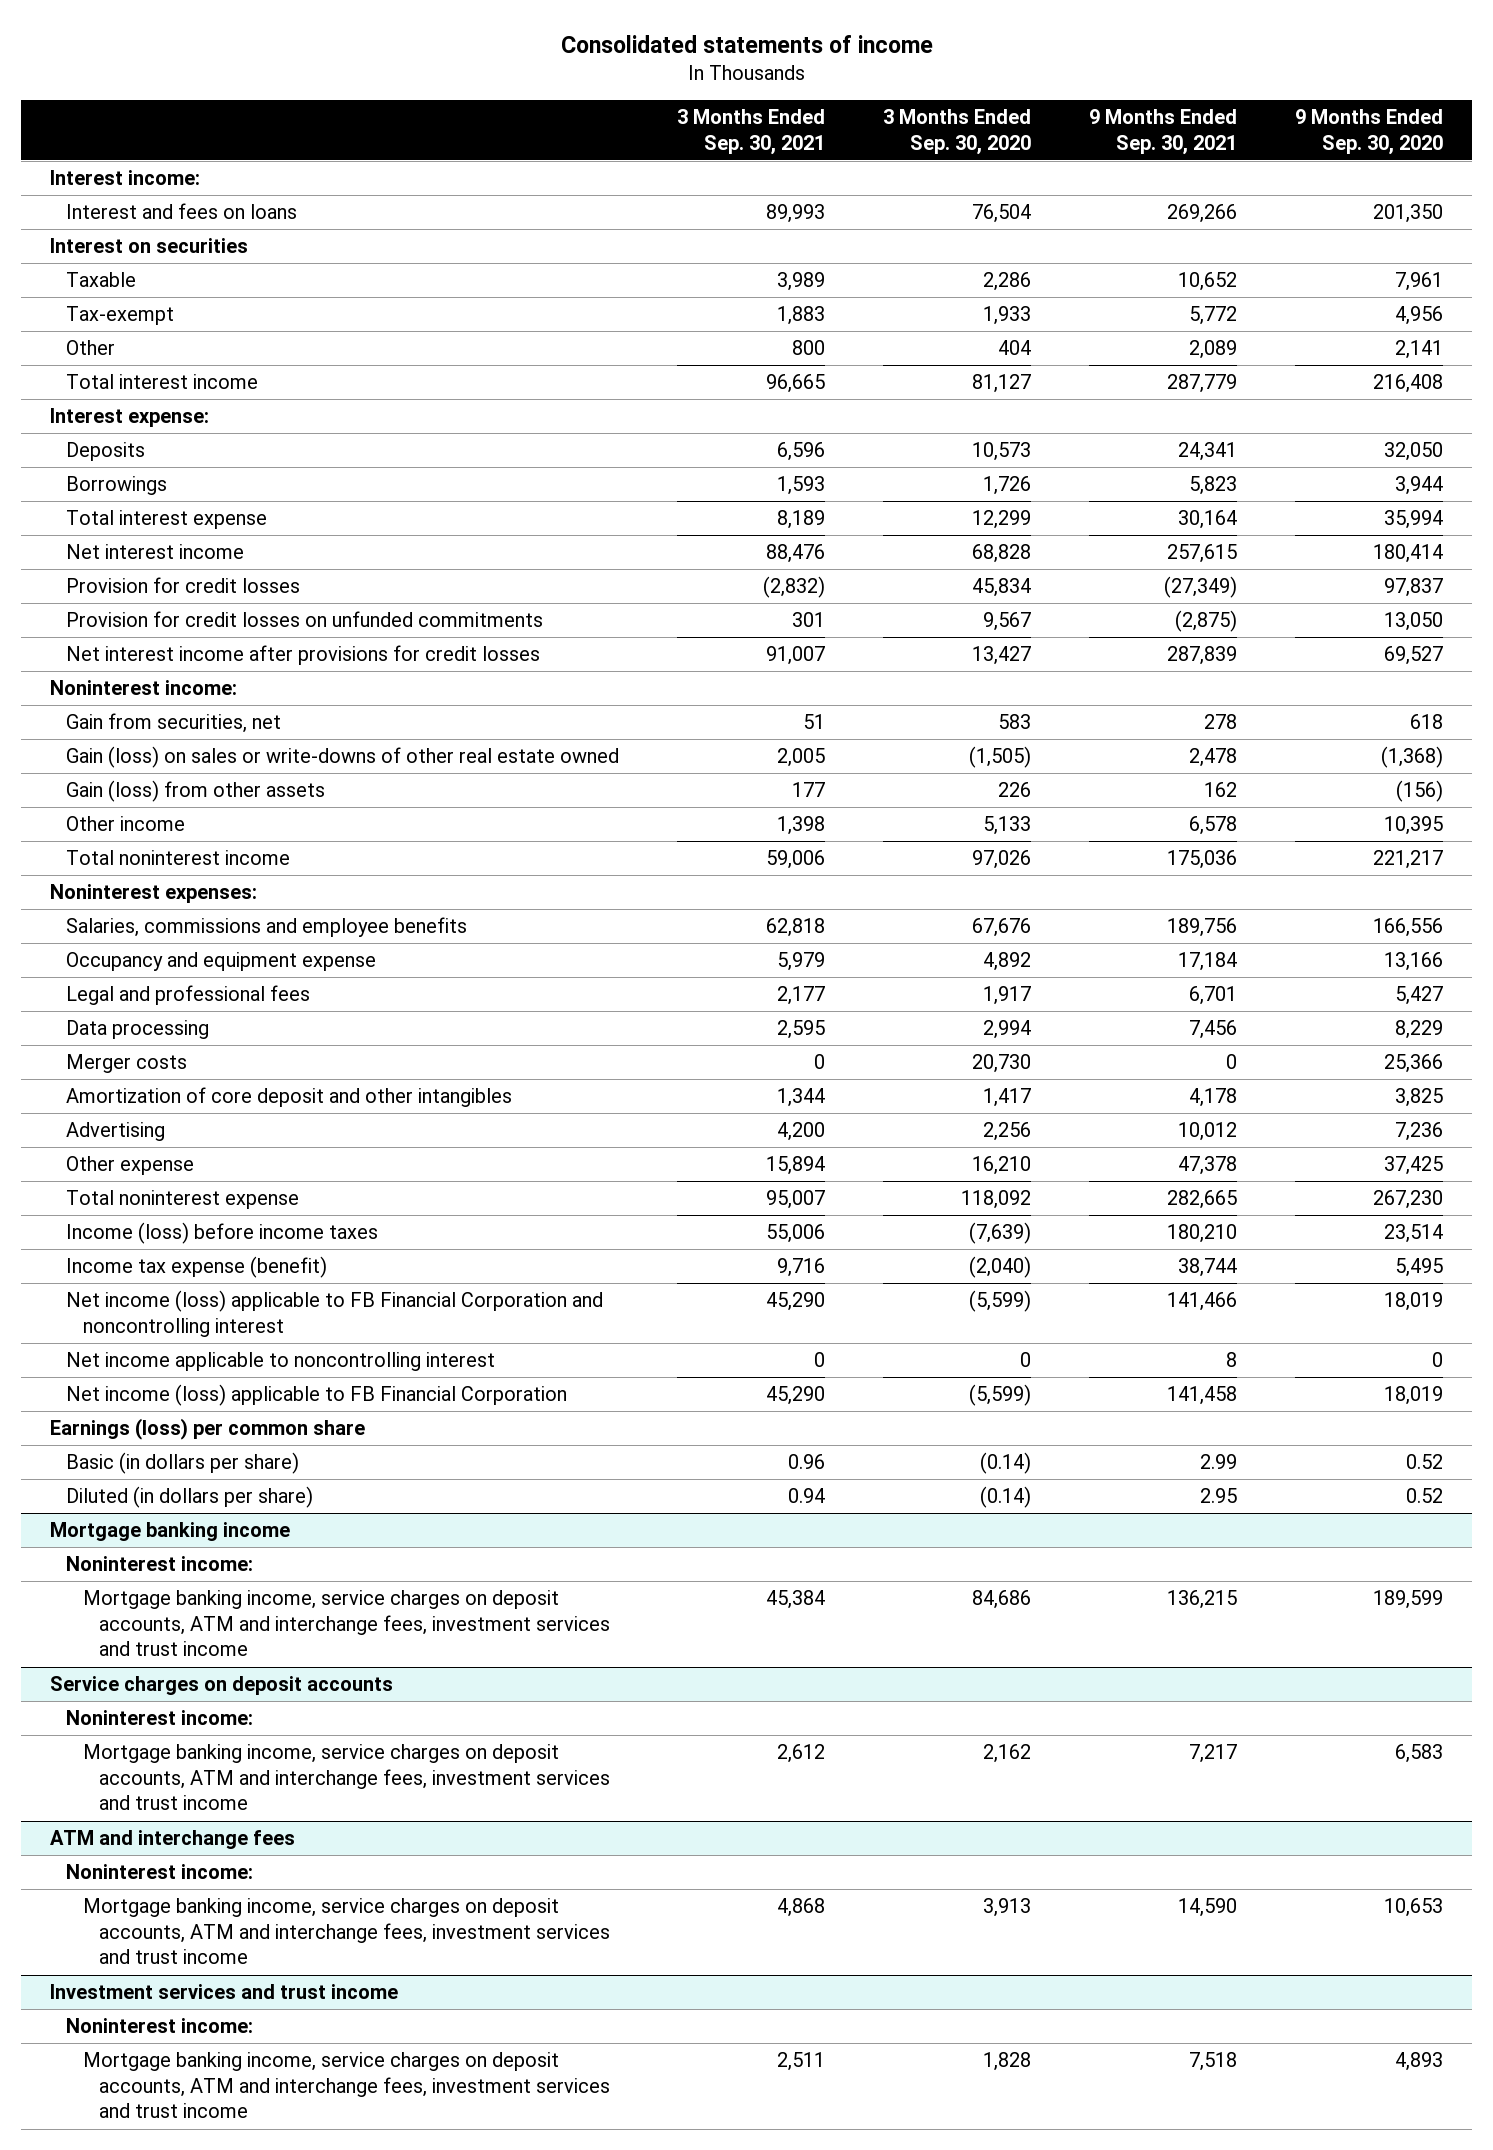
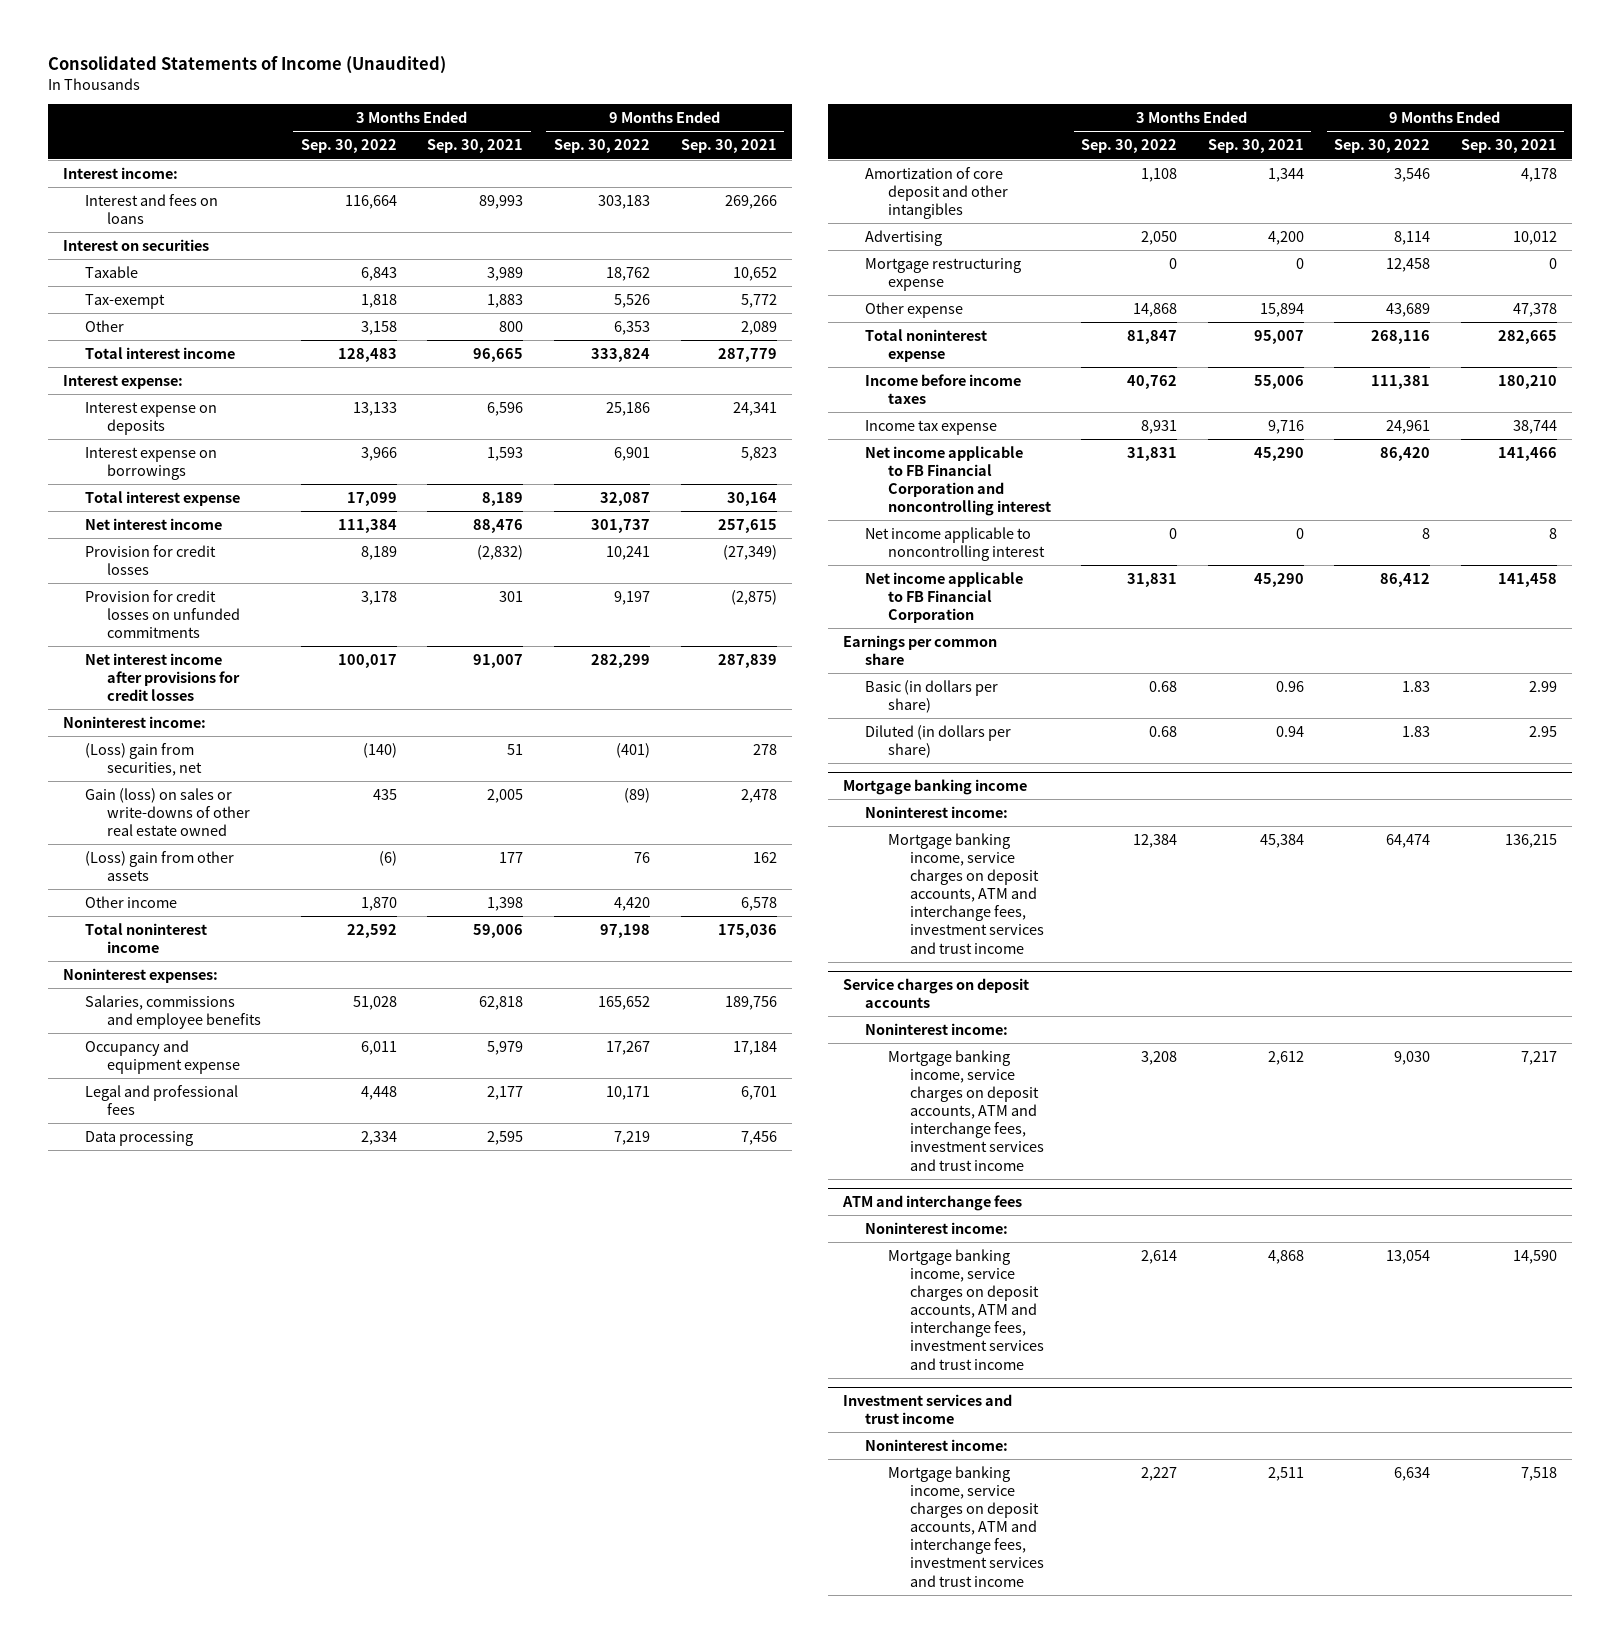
[560,34,933,53] Consolidated statements of income -> [47,56,446,75] Consolidated Statements of Income (Unaudited)
[883,109,1032,155] 3 Months Ended Sep. 30, 2020 -> none
[1294,109,1443,155] 9 Months Ended Sep. 30, 2020 -> none
none -> [300,139,397,154] Sep. 30, 2022
none -> [553,139,650,154] Sep. 30, 2022
[66,442,146,462] Deposits -> [85,401,218,435] Interest expense on deposits
[66,476,168,496] Borrowings -> [85,446,218,480] Interest expense on borrowings
[66,713,282,734] Gain from securities, net -> [85,742,203,776] (Loss) gain from securities, net
[66,780,326,803] Gain (loss) from other assets -> [85,850,235,881] (Loss) gain from other assets
[66,1054,188,1074] Merger costs -> none
none -> [865,257,1022,291] Mortgage restructuring expense
[66,1222,379,1245] Income (loss) before income taxes -> [865,373,1022,404] Income before income taxes
[66,1256,328,1279] Income tax expense (benefit) -> [865,419,998,435] Income tax expense
[66,1290,604,1337] Net income (loss) applicable to FB Financial Corporation and noncontrolling interest -> [865,445,1051,517] Net income applicable to FB Financial Corporation and noncontrolling interest
[66,1384,568,1407] Net income (loss) applicable to FB Financial Corporation -> [865,571,1024,624] Net income applicable to FB Financial Corporation
[50,1418,366,1441] Earnings (loss) per common share -> [843,634,998,665] Earnings per common share

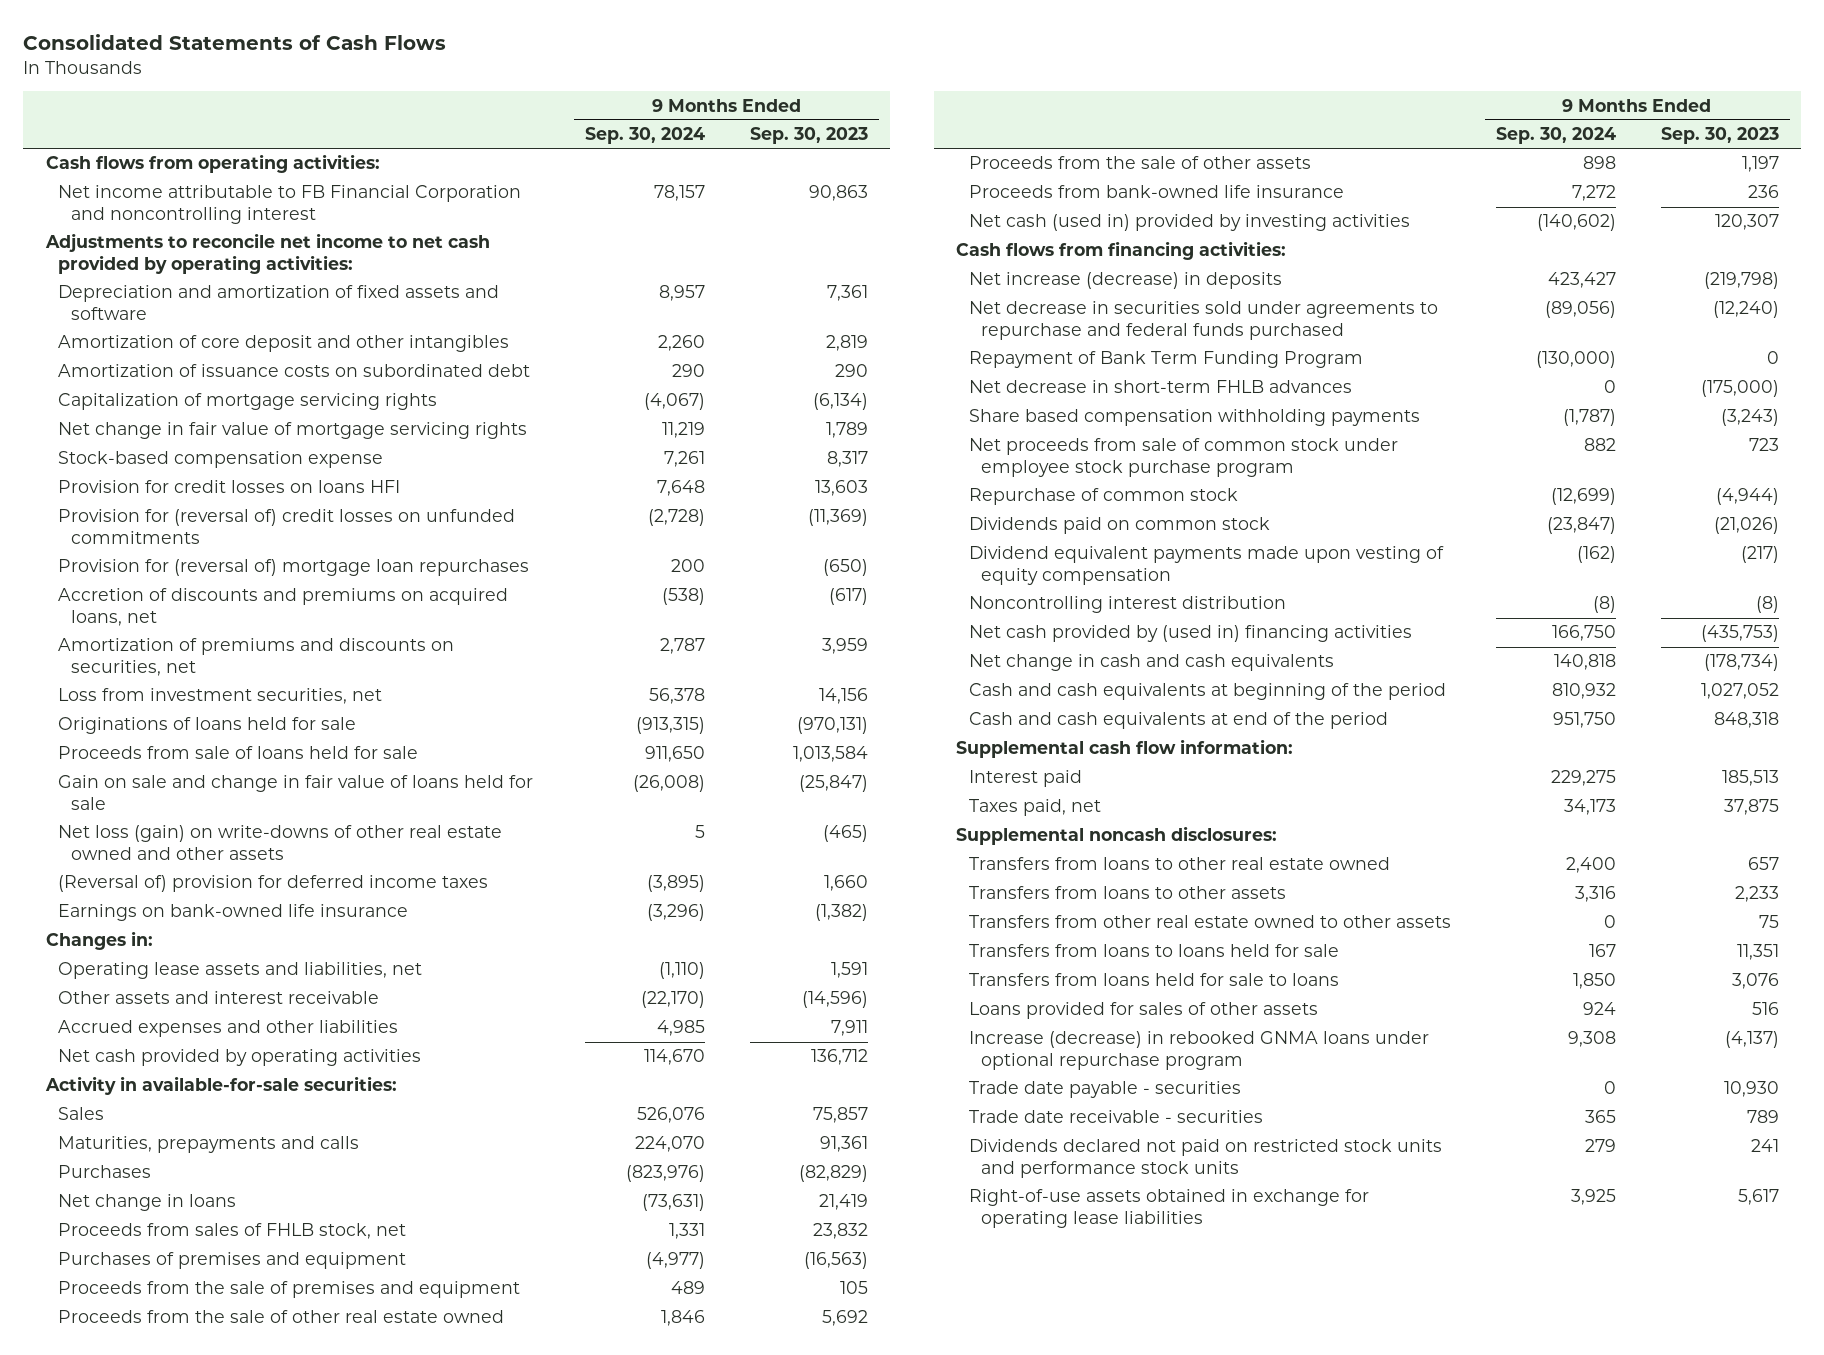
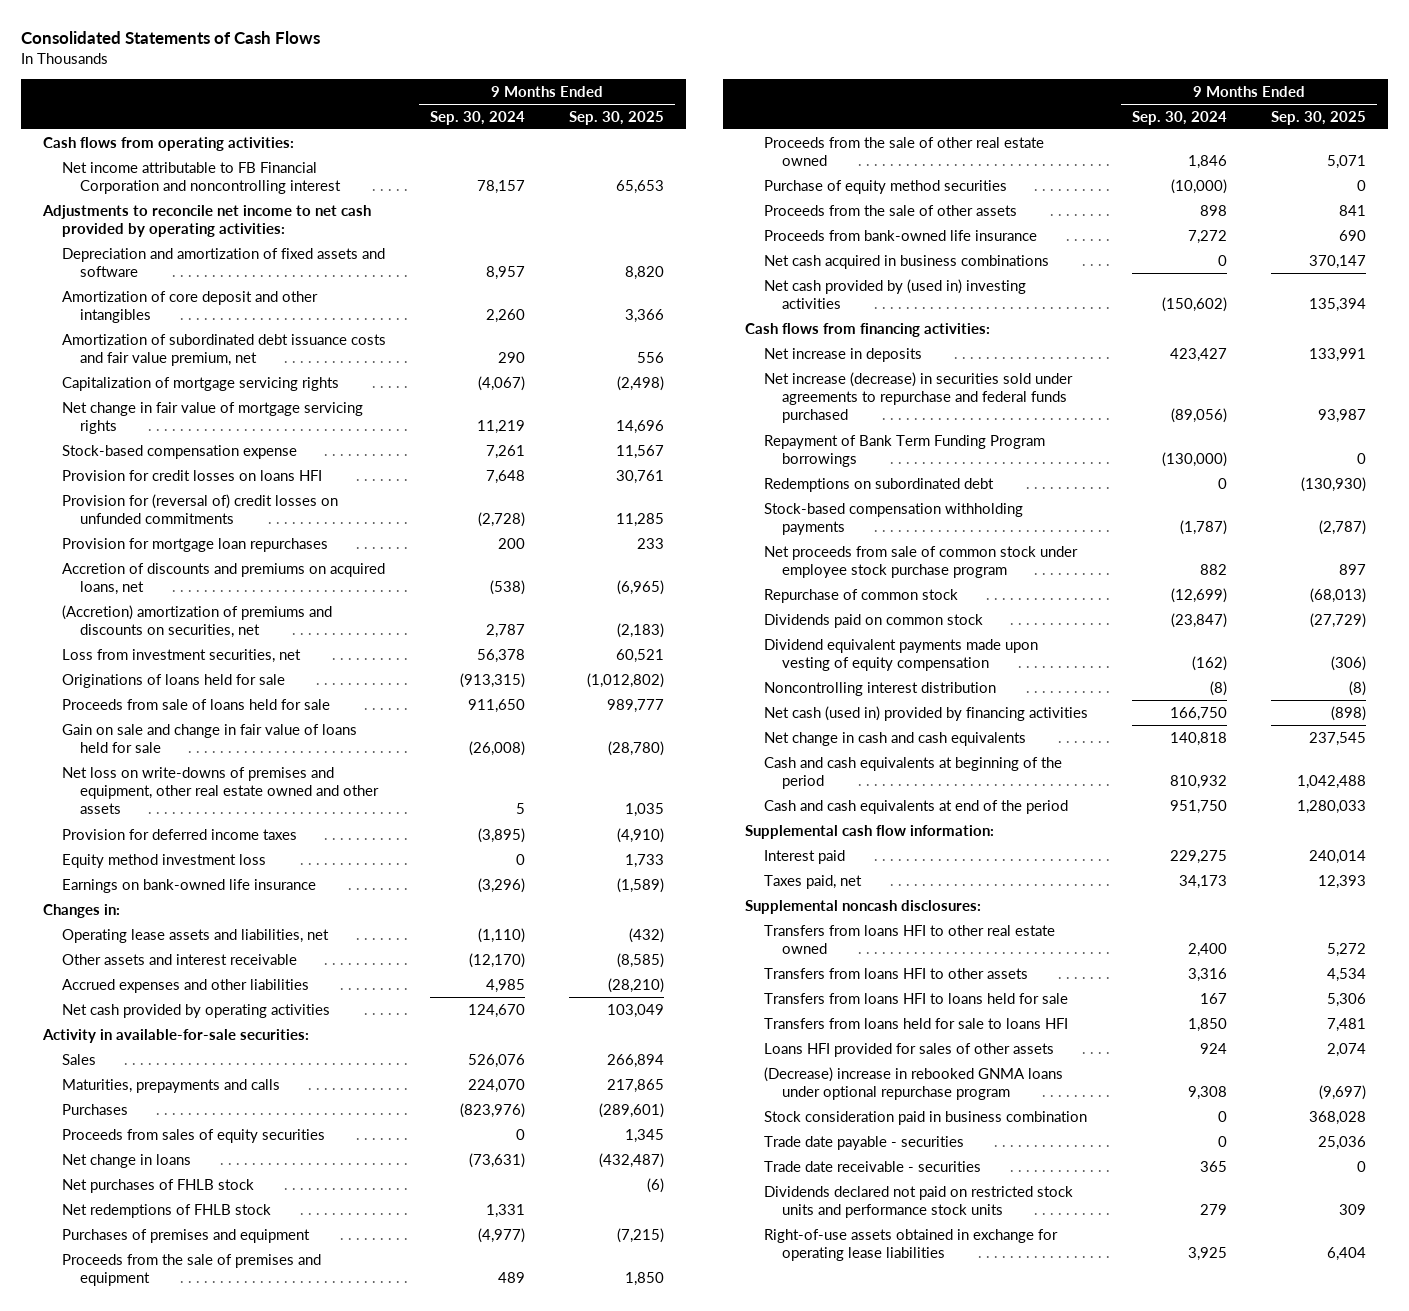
[750,127,869,145] Sep. 30, 2023 -> none
none -> [568,110,664,125] Sep. 30, 2025
[58,364,531,378] Amortization of issuance costs on subordinated debt -> [61,333,386,367] Amortization of subordinated debt issuance costs and fair value premium, net
[58,559,530,577] Provision for (reversal of) mortgage loan repurchases -> [61,537,328,552] Provision for mortgage loan repurchases
[58,638,455,677] Amortization of premiums and discounts on securities, net -> [61,604,332,639] (Accretion) amortization of premiums and discounts on securities, net
[58,825,503,861] Net loss (gain) on write-downs of other real estate owned and other assets -> [61,766,380,815] Net loss on write-downs of premises and equipment, other real estate owned and other assets
[58,875,489,893] (Reversal of) provision for deferred income taxes -> [61,828,297,840] Provision for deferred income taxes
none -> [61,853,266,868] Equity method investment loss
[641,991,706,1009] (22,170) -> [468,952,525,968] (12,170)
[644,1049,706,1066] 114,670 -> [467,1003,525,1018] 124,670
none -> [61,1128,325,1143] Proceeds from sales of equity securities
none -> [61,1178,254,1193] Net purchases of FHLB stock
[58,1223,407,1240] Proceeds from sales of FHLB stock, net -> [61,1203,271,1218] Net redemptions of FHLB stock
none -> [763,179,1007,194] Purchase of equity method securities
none -> [763,254,1049,269] Net cash acquired in business combinations
[968,214,1410,232] Net cash (used in) provided by investing activities -> [763,278,1026,310] Net cash provided by (used in) investing activities
[1536,214,1616,232] (140,602) -> [1161,297,1227,313] (150,602)
[968,380,1352,394] Net decrease in short-term FHLB advances -> none
[968,272,1282,290] Net increase (decrease) in deposits -> [763,347,922,362] Net increase in deposits
[968,301,1438,341] Net decrease in securities sold under agreements to repurchase and federal funds purchased -> [763,371,1073,424] Net increase (decrease) in securities sold under agreements to repurchase and federal funds purchased
[968,351,1363,369] Repayment of Bank Term Funding Program -> [763,434,1045,468] Repayment of Bank Term Funding Program borrowings
none -> [763,477,994,492] Redemptions on subordinated debt
[968,409,1420,427] Share based compensation withholding payments -> [763,502,1023,536] Stock-based compensation withholding payments
[968,625,1412,643] Net cash provided by (used in) financing activities -> [763,705,1088,721] Net cash (used in) provided by financing activities
[968,915,1451,929] Transfers from other real estate owned to other assets -> none
[968,857,1390,871] Transfers from loans to other real estate owned -> [763,924,1055,955] Transfers from loans HFI to other real estate owned
[968,886,1286,900] Transfers from loans to other assets -> [763,967,1028,979] Transfers from loans HFI to other assets
[968,944,1339,958] Transfers from loans to loans held for sale -> [763,992,1068,1004] Transfers from loans HFI to loans held for sale
[968,973,1339,987] Transfers from loans held for sale to loans -> [763,1017,1068,1029] Transfers from loans held for sale to loans HFI
[968,1002,1318,1020] Loans provided for sales of other assets -> [763,1042,1054,1057] Loans HFI provided for sales of other assets
[968,1031,1429,1071] Increase (decrease) in rebooked GNMA loans under optional repurchase program -> [763,1066,1063,1101] (Decrease) increase in rebooked GNMA loans under optional repurchase program
none -> [763,1110,1087,1125] Stock consideration paid in business combination

